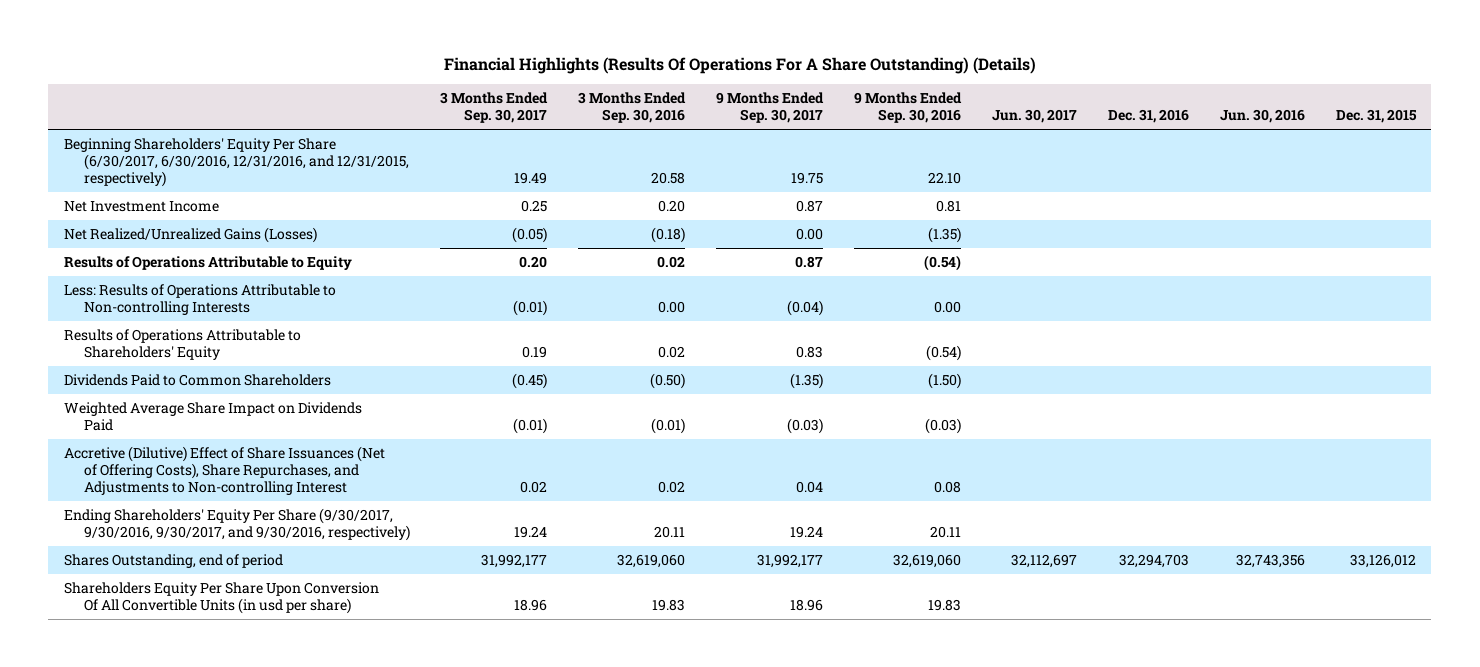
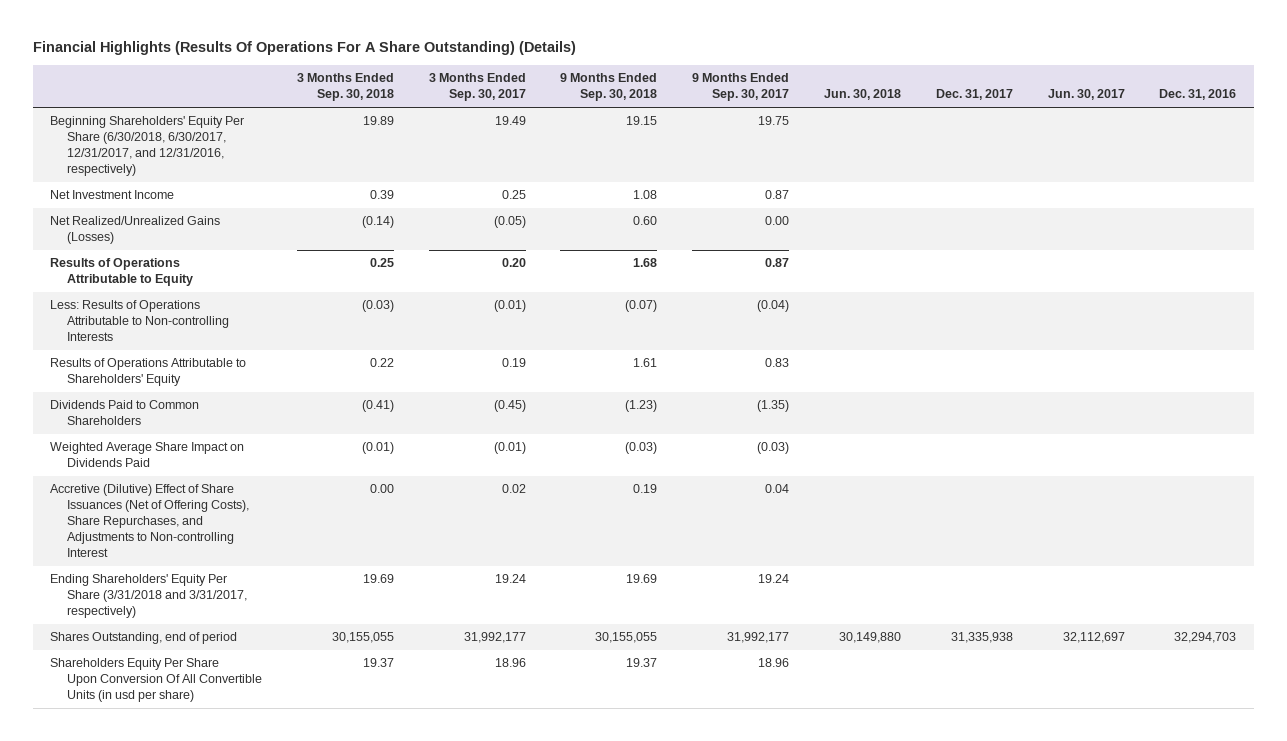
[578,92,687,124] 3 Months Ended Sep. 30, 2016 -> none
[854,92,963,124] 9 Months Ended Sep. 30, 2016 -> none
[1219,109,1305,124] Jun. 30, 2016 -> none
[1335,109,1417,124] Dec. 31, 2015 -> none
none -> [296,73,394,102] 3 Months Ended Sep. 30, 2018
none -> [560,73,658,102] 9 Months Ended Sep. 30, 2018
none -> [824,89,902,101] Jun. 30, 2018
none -> [935,89,1013,101] Dec. 31, 2017
[63,137,409,188] Beginning Shareholders' Equity Per Share (6/30/2017, 6/30/2016, 12/31/2016, and 12/31/2015, respectively) -> [50,116,245,177] Beginning Shareholders' Equity Per Share (6/30/2018, 6/30/2017, 12/31/2017, and 12/31/2016, respectively)
[63,507,410,542] Ending Shareholders' Equity Per Share (9/30/2017, 9/30/2016, 9/30/2017, and 9/30/2016, respectively) -> [50,574,247,619] Ending Shareholders' Equity Per Share (3/31/2018 and 3/31/2017, respectively)

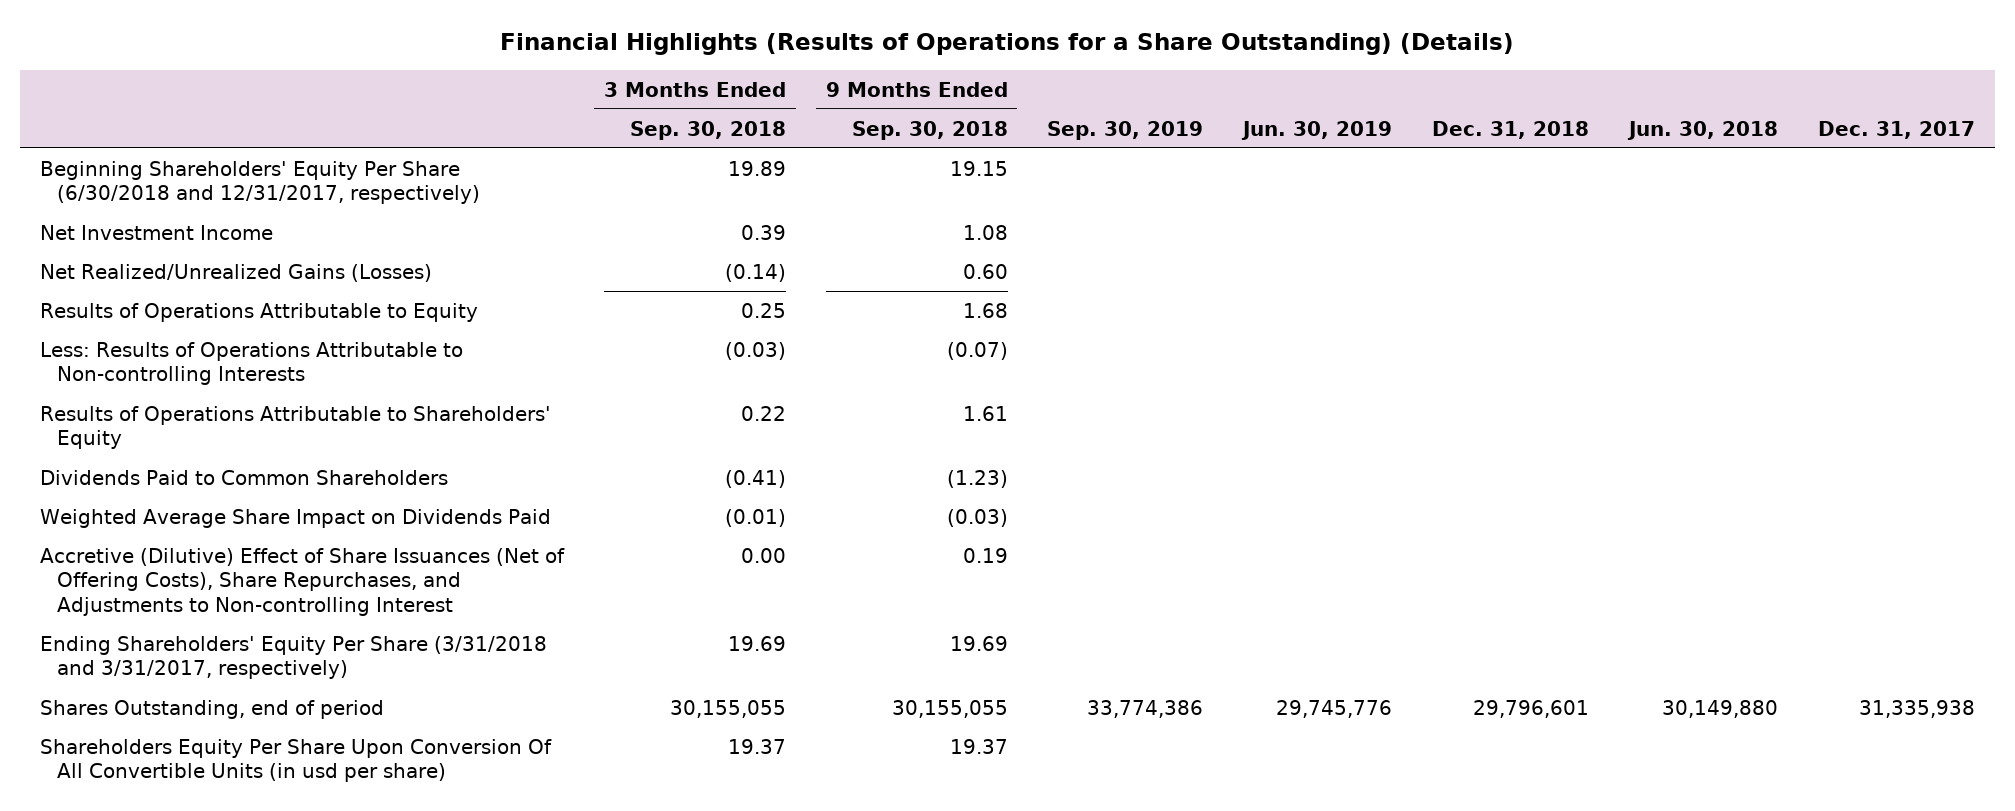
[32,41,576,56] Financial Highlights (Results Of Operations For A Share Outstanding) (Details) -> [500,33,1515,56] Financial Highlights (Results of Operations for a Share Outstanding) (Details)
[428,73,526,102] 3 Months Ended Sep. 30, 2017 -> none
[692,73,790,102] 9 Months Ended Sep. 30, 2017 -> none
[1047,89,1125,101] Jun. 30, 2017 -> none
[1159,89,1237,101] Dec. 31, 2016 -> none
none -> [1047,120,1204,140] Sep. 30, 2019
none -> [1241,120,1393,140] Jun. 30, 2019
none -> [1432,120,1590,139] Dec. 31, 2018
[50,116,245,177] Beginning Shareholders' Equity Per Share (6/30/2018, 6/30/2017, 12/31/2017, and 12/31/2016, respectively) -> [39,160,481,205] Beginning Shareholders' Equity Per Share (6/30/2018 and 12/31/2017, respectively)

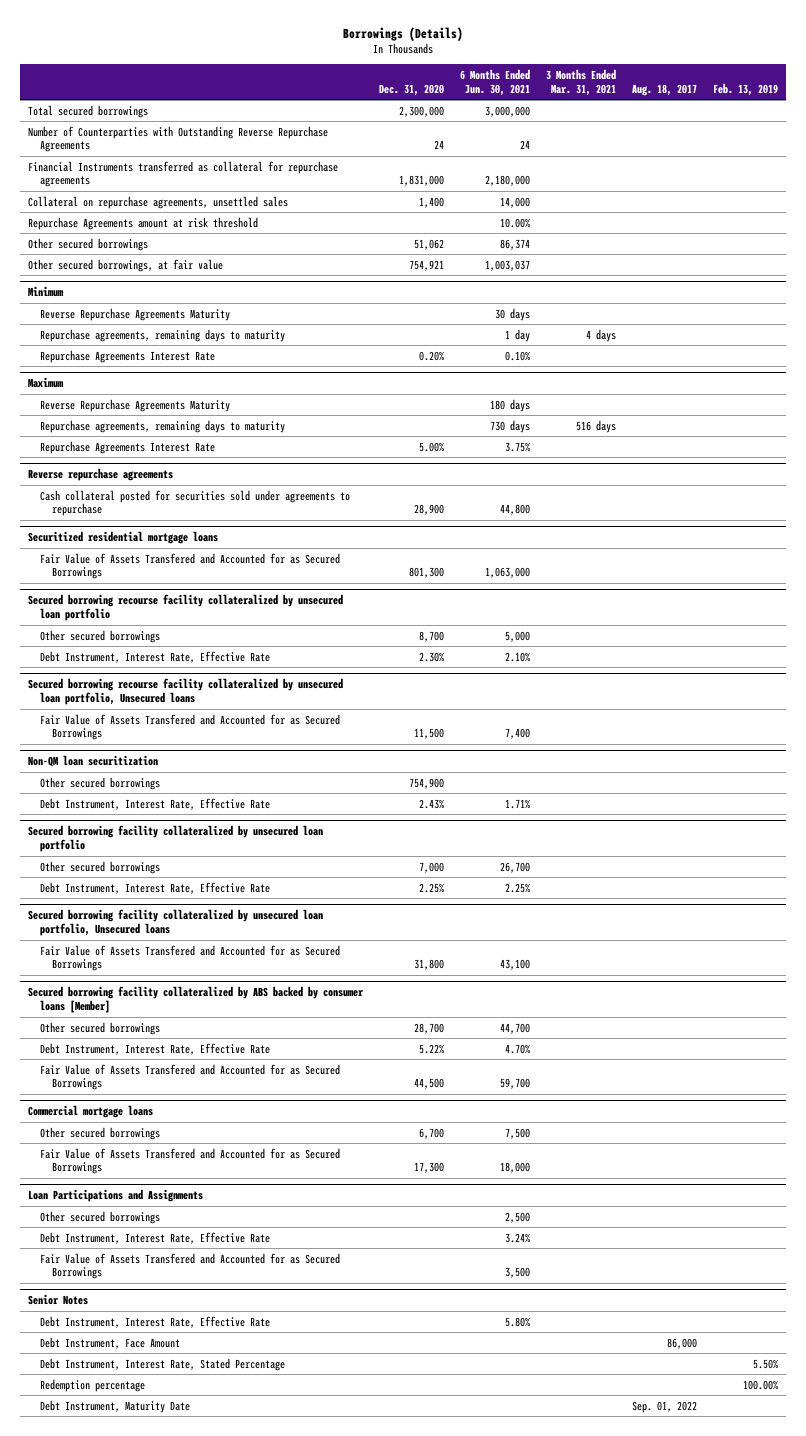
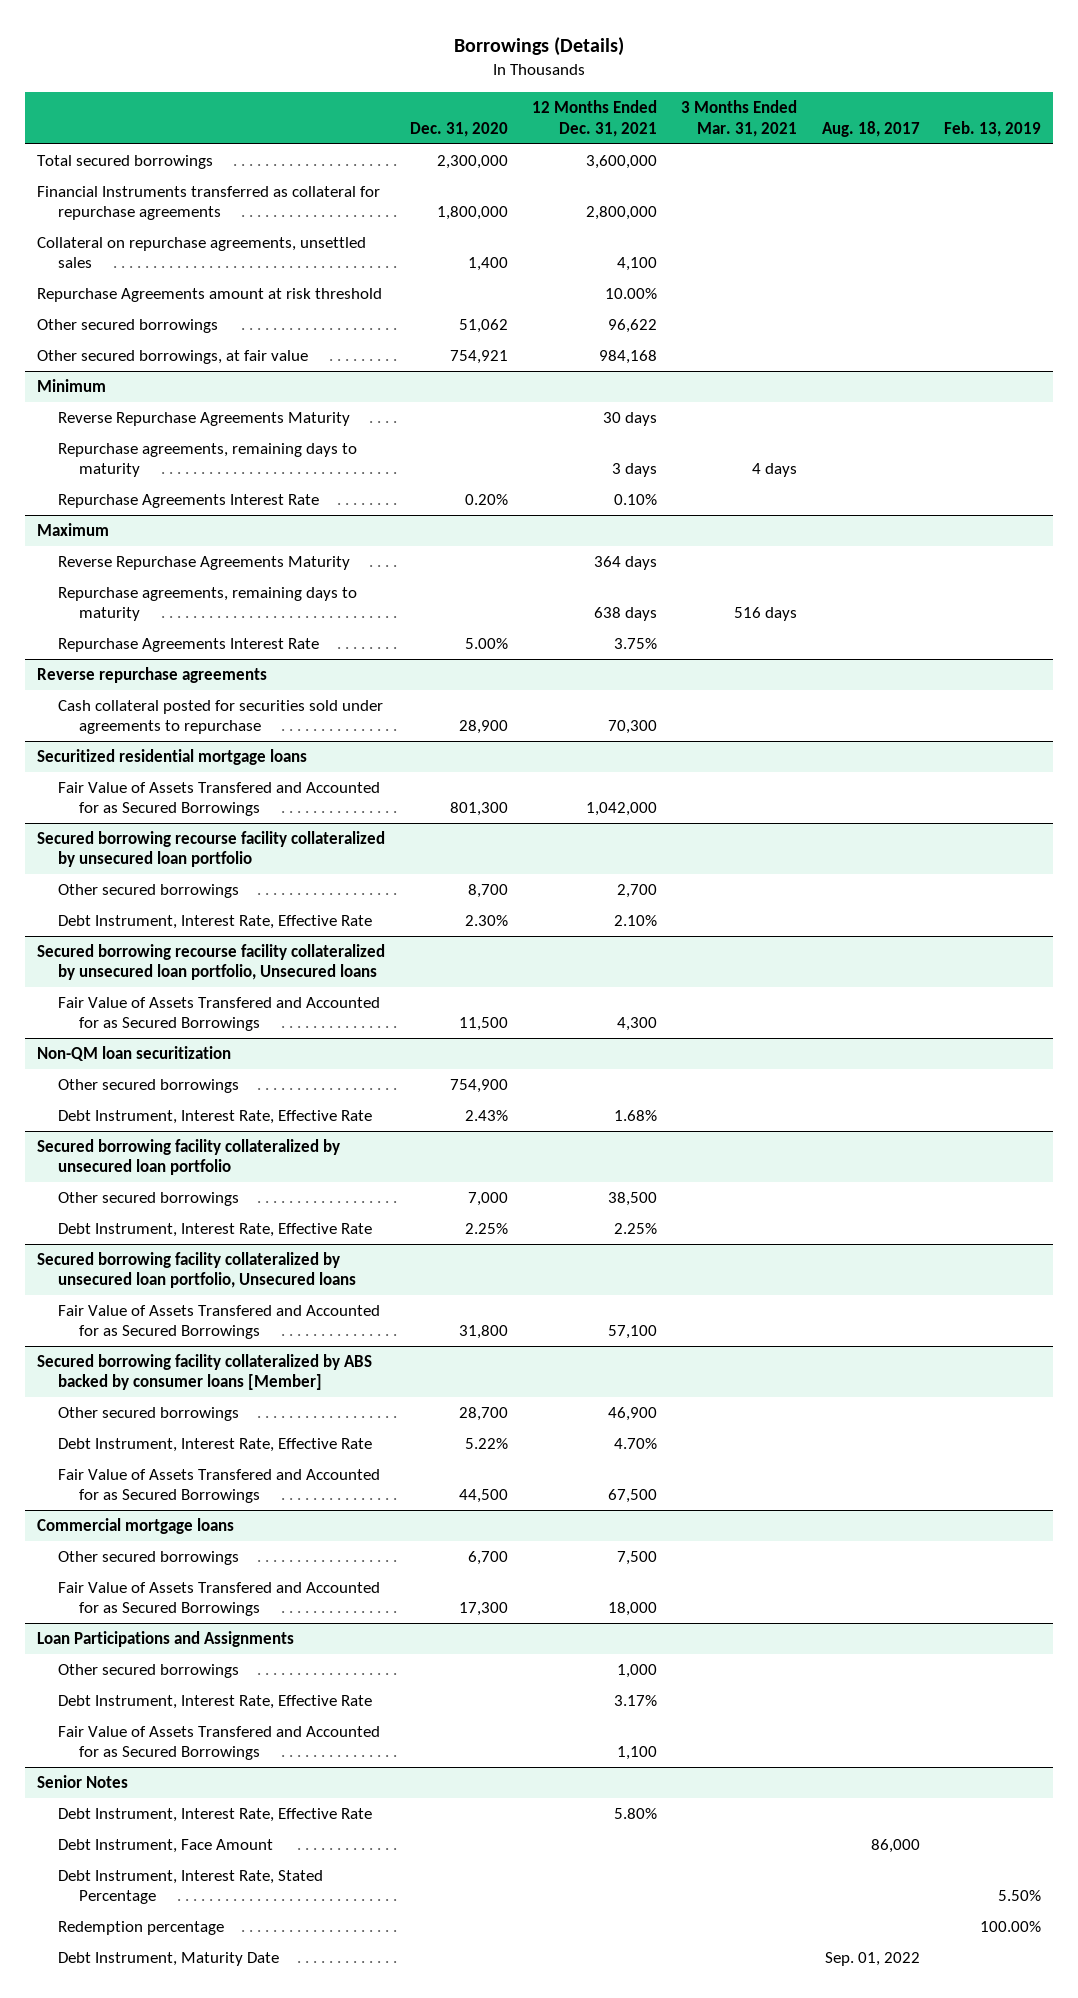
[459,69,530,96] 6 Months Ended Jun. 30, 2021 -> none
none -> [532,100,658,137] 12 Months Ended Dec. 31, 2021
[27,125,328,153] Number of Counterparties with Outstanding Reverse Repurchase Agreements -> none
[398,175,444,187] 1,831,000 -> [436,206,508,221] 1,800,000

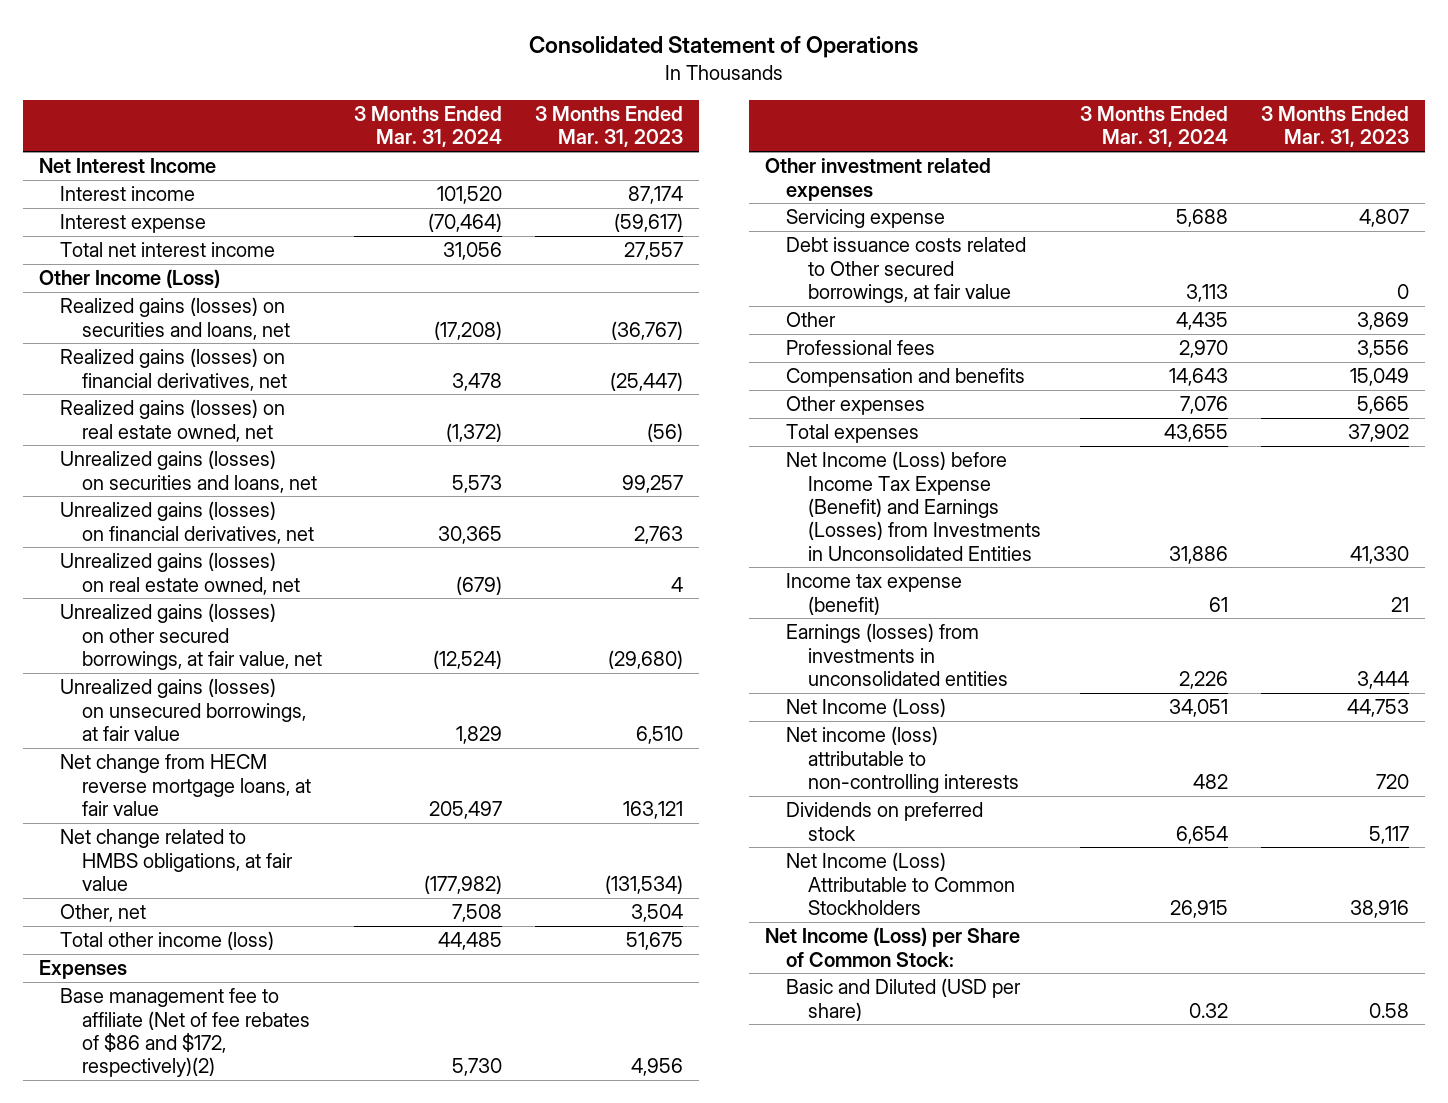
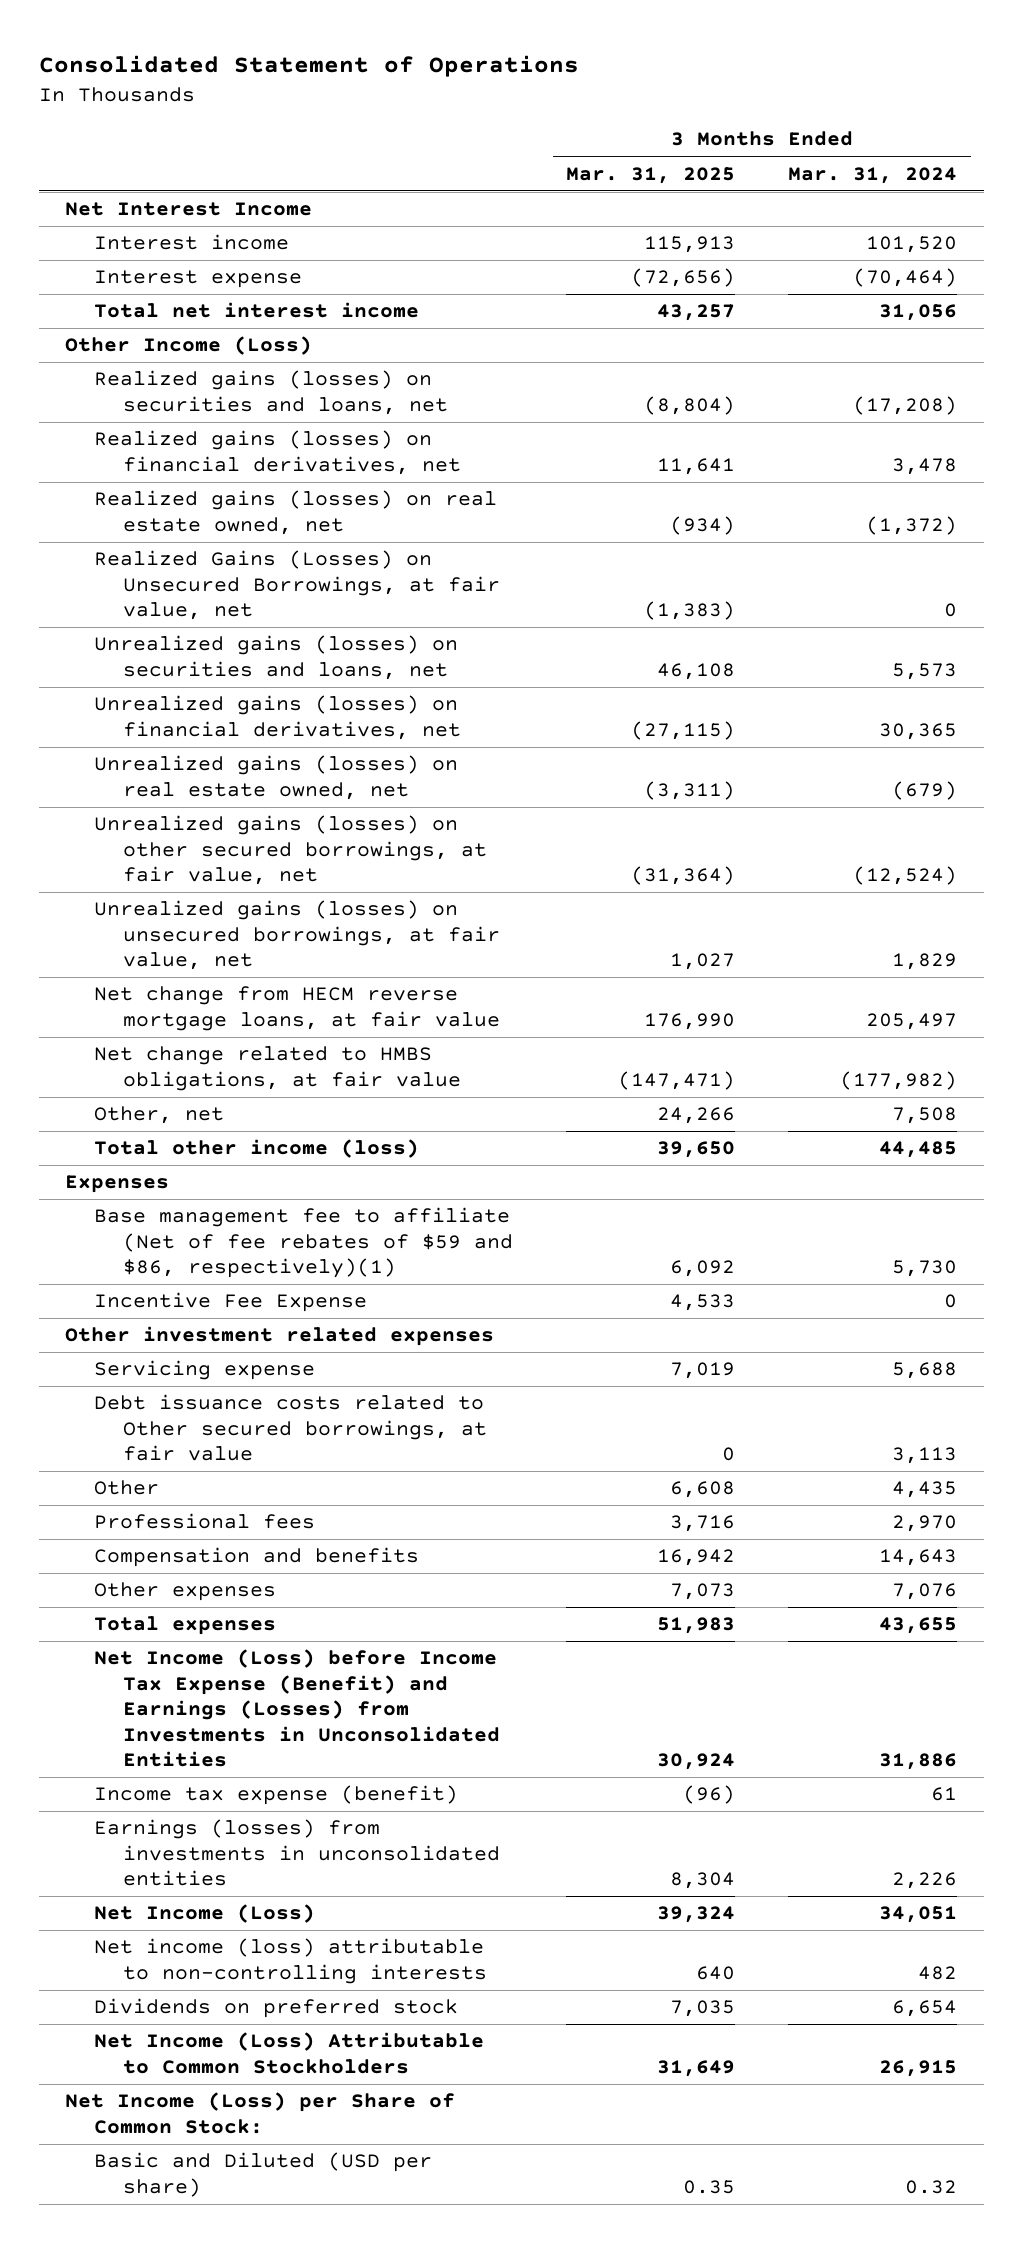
[534,105,683,148] 3 Months Ended Mar. 31, 2023 -> none
none -> [566,166,736,184] Mar. 31, 2025
none -> [94,550,500,621] Realized Gains (Losses) on Unsecured Borrowings, at fair value, net
[60,678,306,741] Unrealized gains (losses) on unsecured borrowings, at fair value -> [94,900,500,971] Unrealized gains (losses) on unsecured borrowings, at fair value, net
[60,988,310,1078] Base management fee to affiliate (Net of fee rebates of $86 and $172, respectively)(2) -> [94,1207,513,1279] Base management fee to affiliate (Net of fee rebates of $59 and $86, respectively)(1)
none -> [94,1292,368,1313] Incentive Fee Expense

